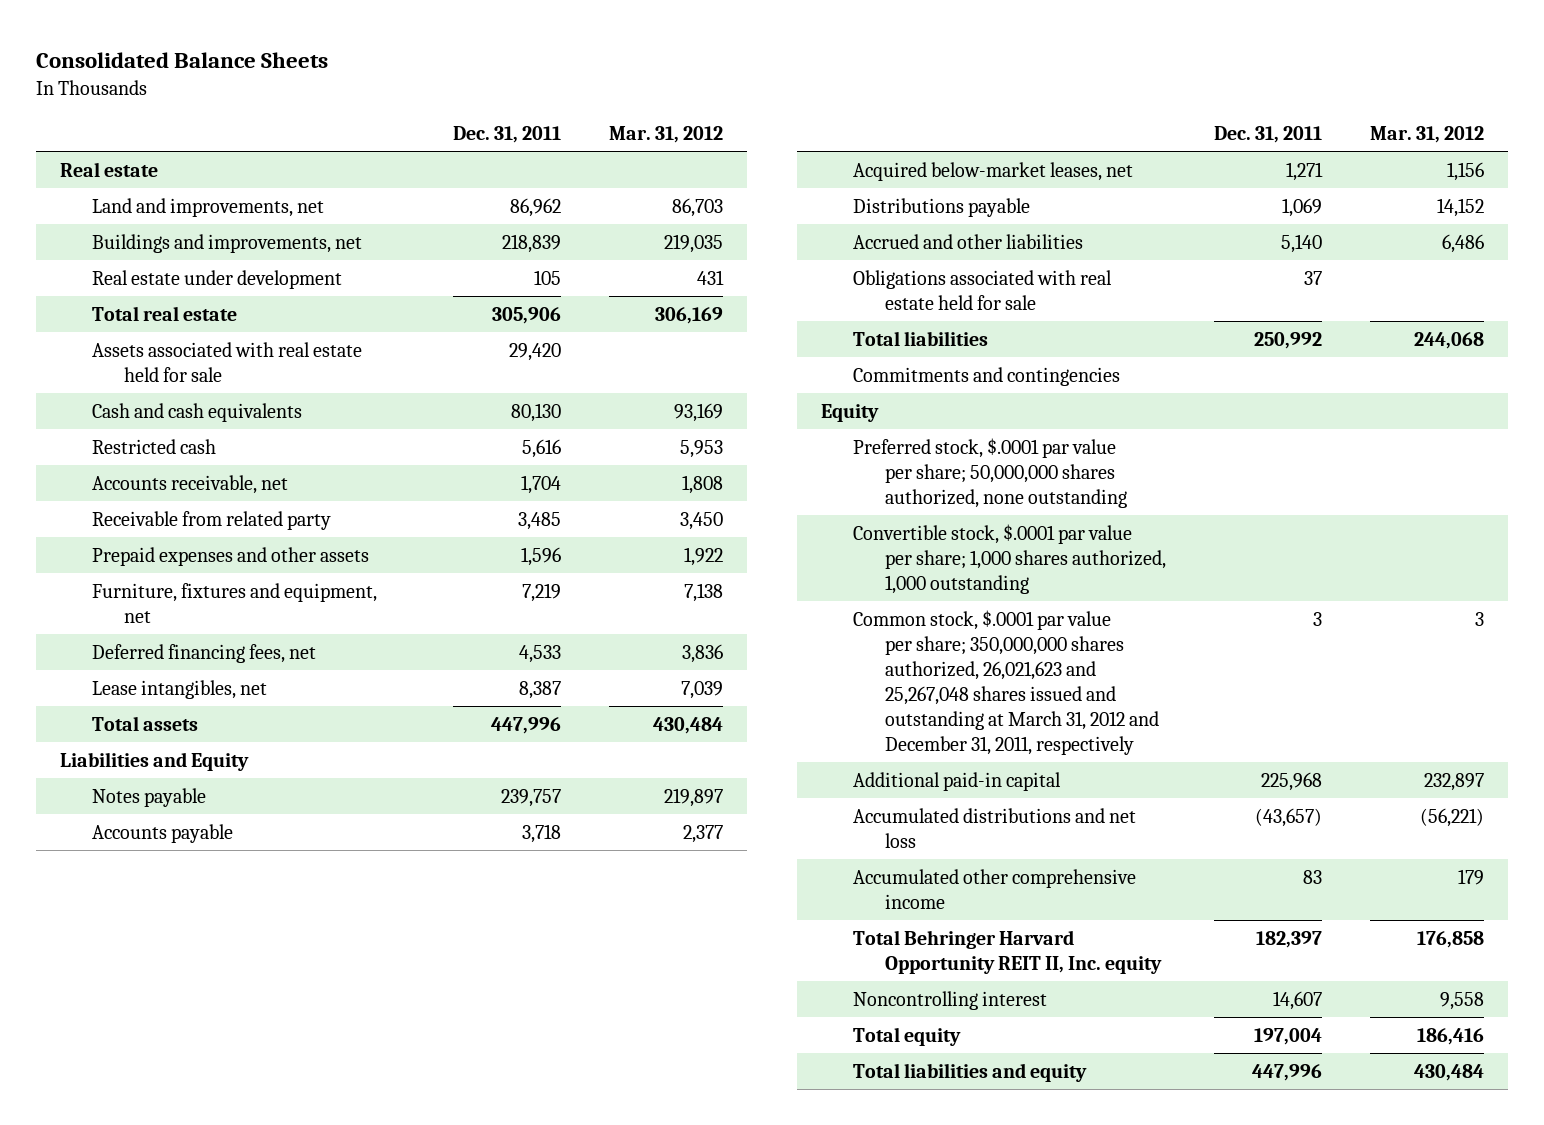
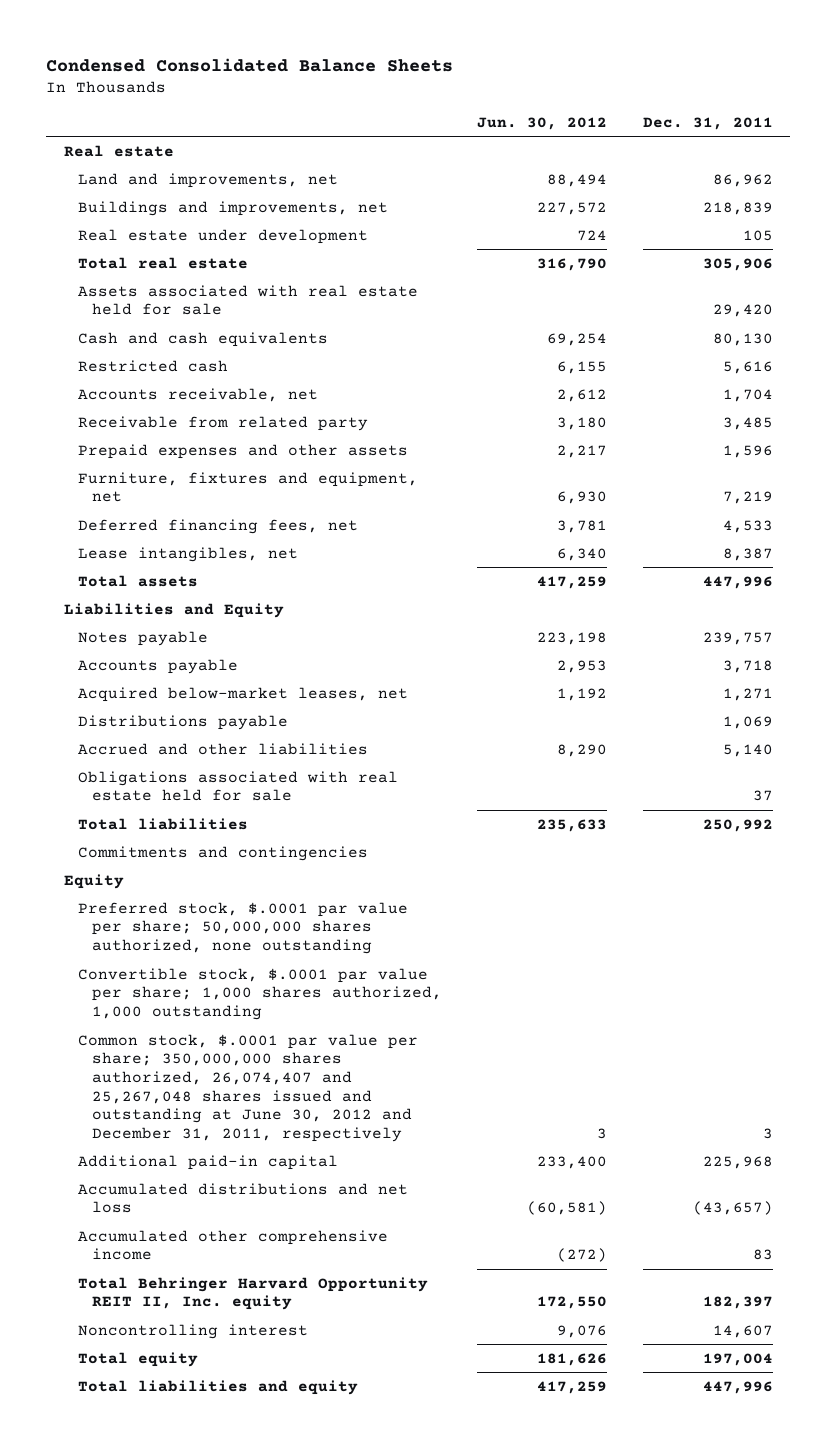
[36,51,329,68] Consolidated Balance Sheets -> [45,57,453,72] Condensed Consolidated Balance Sheets
[608,125,723,143] Mar. 31, 2012 -> none
none -> [477,116,608,130] Jun. 30, 2012
[852,609,1159,756] Common stock, $.0001 par value per share; 350,000,000 shares authorized, 26,021,623 and 25,267,048 shares issued and outstanding at March 31, 2012 and December 31, 2011, respectively -> [77,1033,418,1142] Common stock, $.0001 par value per share; 350,000,000 shares authorized, 26,074,407 and 25,267,048 shares issued and outstanding at June 30, 2012 and December 31, 2011, respectively

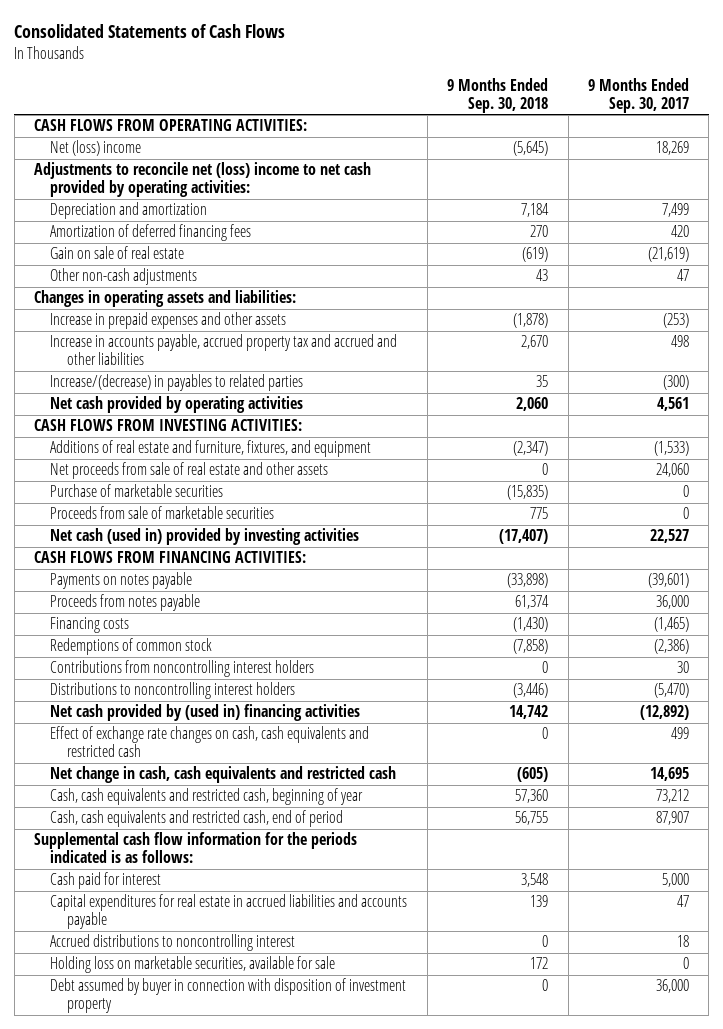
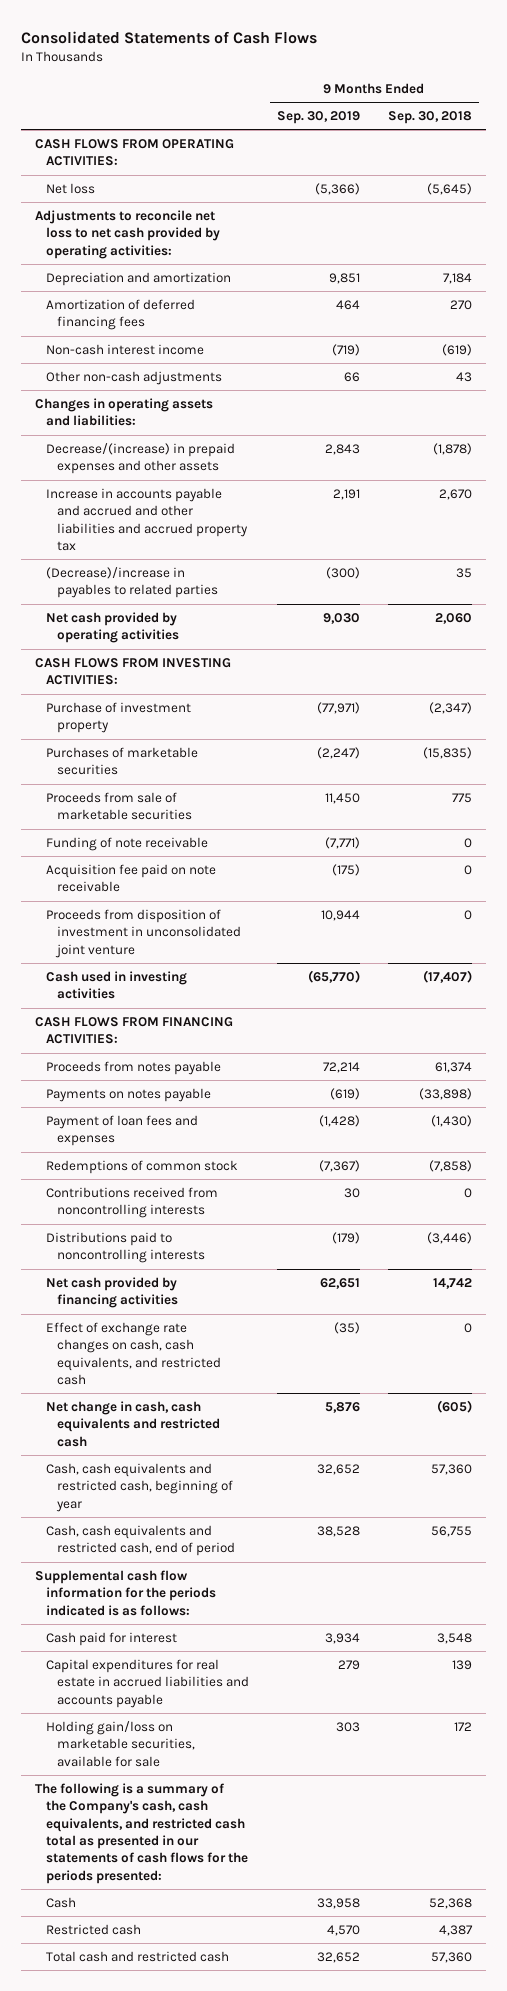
[587,77,689,113] 9 Months Ended Sep. 30, 2017 -> none
none -> [277,111,361,125] Sep. 30, 2019
[50,140,142,157] Net (loss) income -> [46,182,96,194] Net loss
[34,162,372,198] Adjustments to reconcile net (loss) income to net cash provided by operating activities: -> [35,209,221,259] Adjustments to reconcile net loss to net cash provided by operating activities:
[50,246,185,260] Gain on sale of real estate -> [46,343,205,355] Non-cash interest income
[50,312,287,330] Increase in prepaid expenses and other assets -> [46,442,236,475] Decrease/(increase) in prepaid expenses and other assets
[50,334,398,366] Increase in accounts payable, accrued property tax and accrued and other liabilities -> [46,487,249,552] Increase in accounts payable and accrued and other liabilities and accrued property tax
[50,374,304,392] Increase/(decrease) in payables to related parties -> [46,566,219,599] (Decrease)/increase in payables to related parties
[50,462,329,480] Net proceeds from sale of real estate and other assets -> none
[50,440,372,458] Additions of real estate and furniture, fixtures, and equipment -> [46,701,192,734] Purchase of investment property
[50,484,224,498] Purchase of marketable securities -> [46,746,199,776] Purchases of marketable securities
none -> [46,836,209,851] Funding of note receivable
none -> [46,863,217,893] Acquisition fee paid on note receivable
none -> [46,908,242,958] Proceeds from disposition of investment in unconsolidated joint venture
[50,528,360,546] Net cash (used in) provided by investing activities -> [46,970,188,1000] Cash used in investing activities
[50,572,193,590] Payments on notes payable -> [46,1087,212,1102] Payments on notes payable
[50,617,130,634] Financing costs -> [46,1114,199,1147] Payment of loan fees and expenses
[50,660,315,678] Contributions from noncontrolling interest holders -> [46,1186,219,1219] Contributions received from noncontrolling interests
[50,682,296,700] Distributions to noncontrolling interest holders -> [46,1231,206,1264] Distributions paid to noncontrolling interests
[50,704,361,722] Net cash provided by (used in) financing activities -> [46,1276,179,1309] Net cash provided by financing activities
[50,726,370,758] Effect of exchange rate changes on cash, cash equivalents and restricted cash -> [46,1321,222,1386] Effect of exchange rate changes on cash, cash equivalents, and restricted cash
[50,934,296,952] Accrued distributions to noncontrolling interest -> none
[50,978,407,1014] Debt assumed by buyer in connection with disposition of investment property -> none
[50,956,336,974] Holding loss on marketable securities, available for sale -> [46,1720,196,1767] Holding gain/loss on marketable securities, available for sale
none -> [35,1782,249,1884] The following is a summary of the Company's cash, cash equivalents, and restricted cash total as presented in our statements of cash flows for the periods presented:
none -> [46,1896,77,1908] Cash
none -> [46,1923,142,1935] Restricted cash
none -> [46,1950,230,1962] Total cash and restricted cash

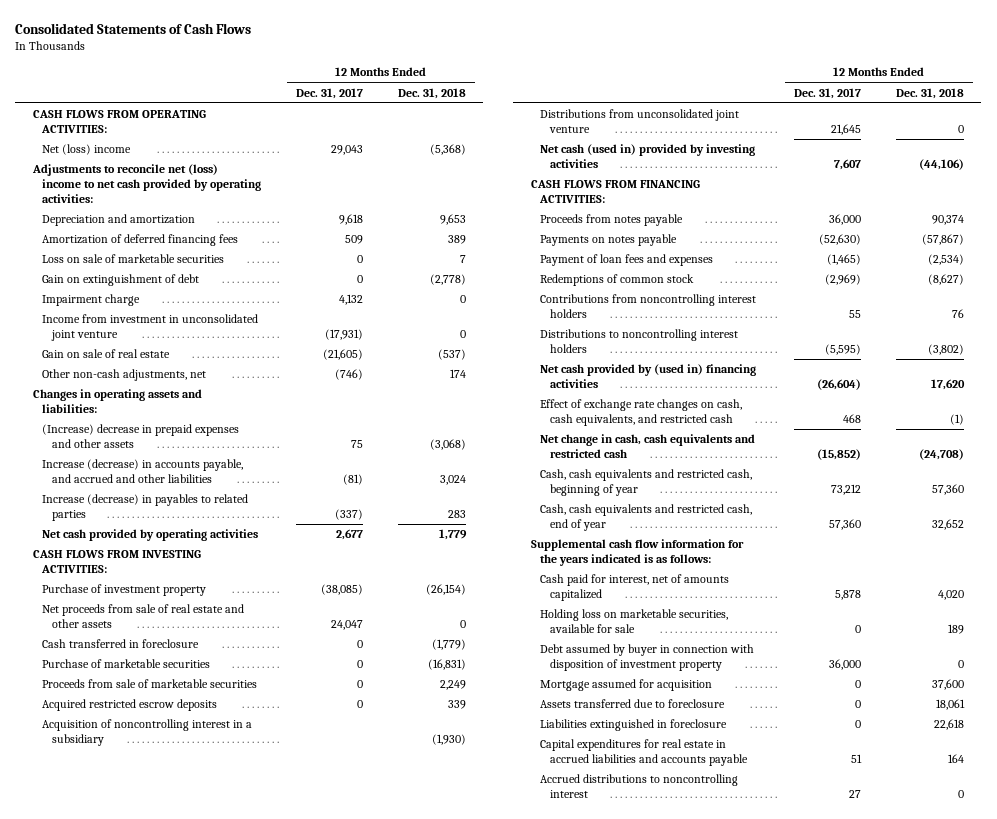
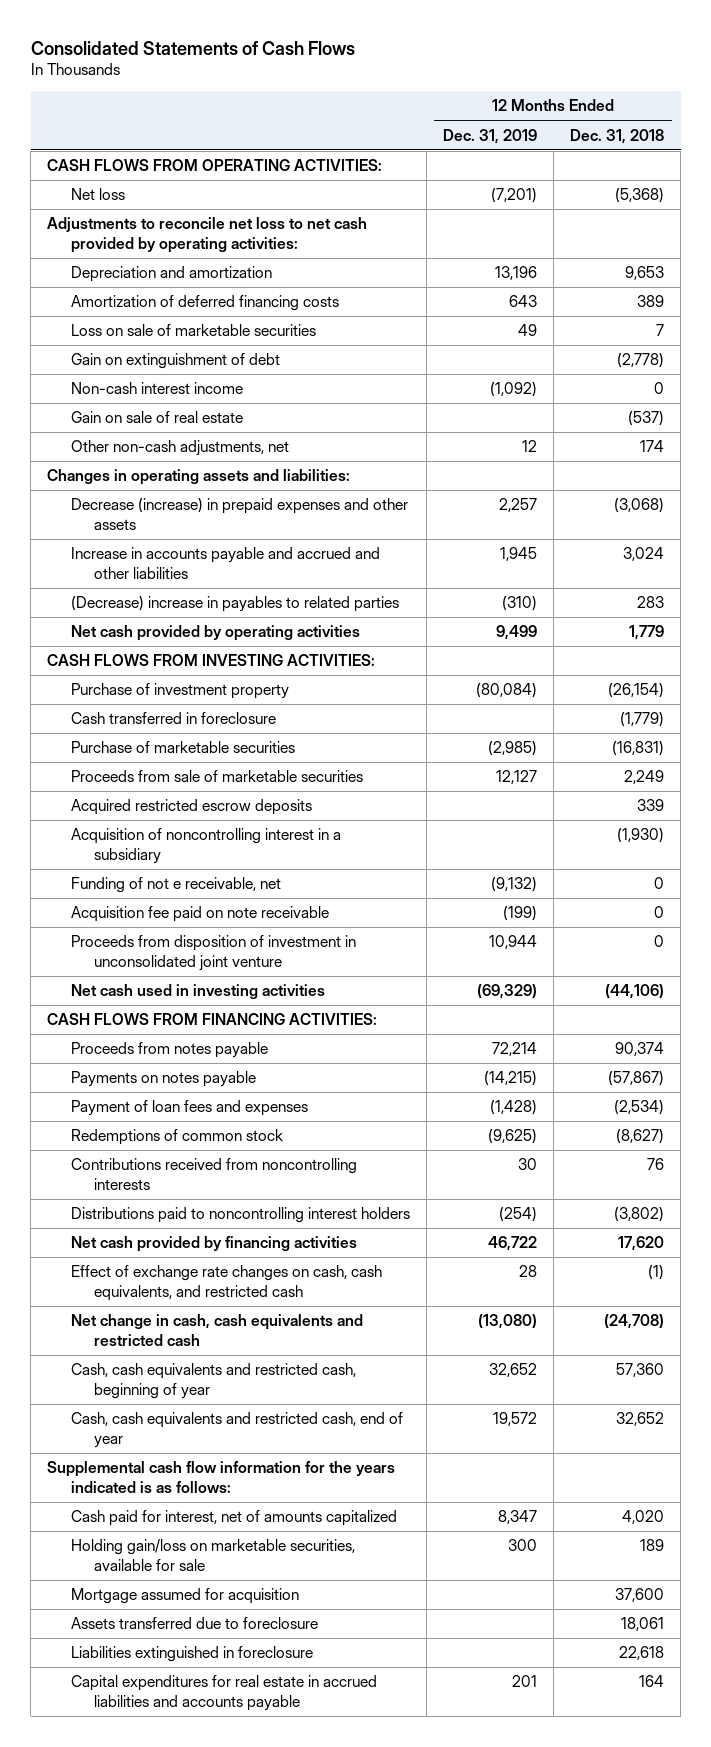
[296,87,364,99] Dec. 31, 2017 -> none
none -> [442,128,537,144] Dec. 31, 2019
[42,144,132,156] Net (loss) income -> [70,188,125,201] Net loss
[31,164,262,203] Adjustments to reconcile net (loss) income to net cash provided by operating activities: -> [47,217,368,254] Adjustments to reconcile net loss to net cash provided by operating activities:
[42,234,239,247] Amortization of deferred financing fees -> [70,295,339,312] Amortization of deferred financing costs
[42,294,141,307] Impairment charge -> none
[42,314,259,342] Income from investment in unconsolidated joint venture -> none
none -> [70,382,243,395] Non-cash interest income
[42,424,240,449] (Increase) decrease in prepaid expenses and other assets -> [70,498,408,531] Decrease (increase) in prepaid expenses and other assets
[42,459,244,484] Increase (decrease) in accounts payable, and accrued and other liabilities -> [70,547,380,580] Increase in accounts payable and accrued and other liabilities
[42,494,249,522] Increase (decrease) in payables to related parties -> [70,596,399,613] (Decrease) increase in payables to related parties
[42,604,245,629] Net proceeds from sale of real estate and other assets -> none
[540,109,740,134] Distributions from unconsolidated joint venture -> none
none -> [70,877,281,894] Funding of not e receivable, net
none -> [70,906,329,923] Acquisition fee paid on note receivable
none -> [70,935,356,972] Proceeds from disposition of investment in unconsolidated joint venture
[540,144,756,169] Net cash (used in) provided by investing activities -> [70,984,325,1000] Net cash used in investing activities
[540,294,757,319] Contributions from noncontrolling interest holders -> [70,1158,357,1191] Contributions received from noncontrolling interests
[540,329,739,354] Distributions to noncontrolling interest holders -> [70,1207,410,1224] Distributions paid to noncontrolling interest holders
[540,364,757,389] Net cash provided by (used in) financing activities -> [70,1236,357,1253] Net cash provided by financing activities
[540,644,755,672] Debt assumed by buyer in connection with disposition of investment property -> none
[540,609,729,634] Holding loss on marketable securities, available for sale -> [70,1539,355,1572] Holding gain/loss on marketable securities, available for sale
[540,774,739,799] Accrued distributions to noncontrolling interest -> none

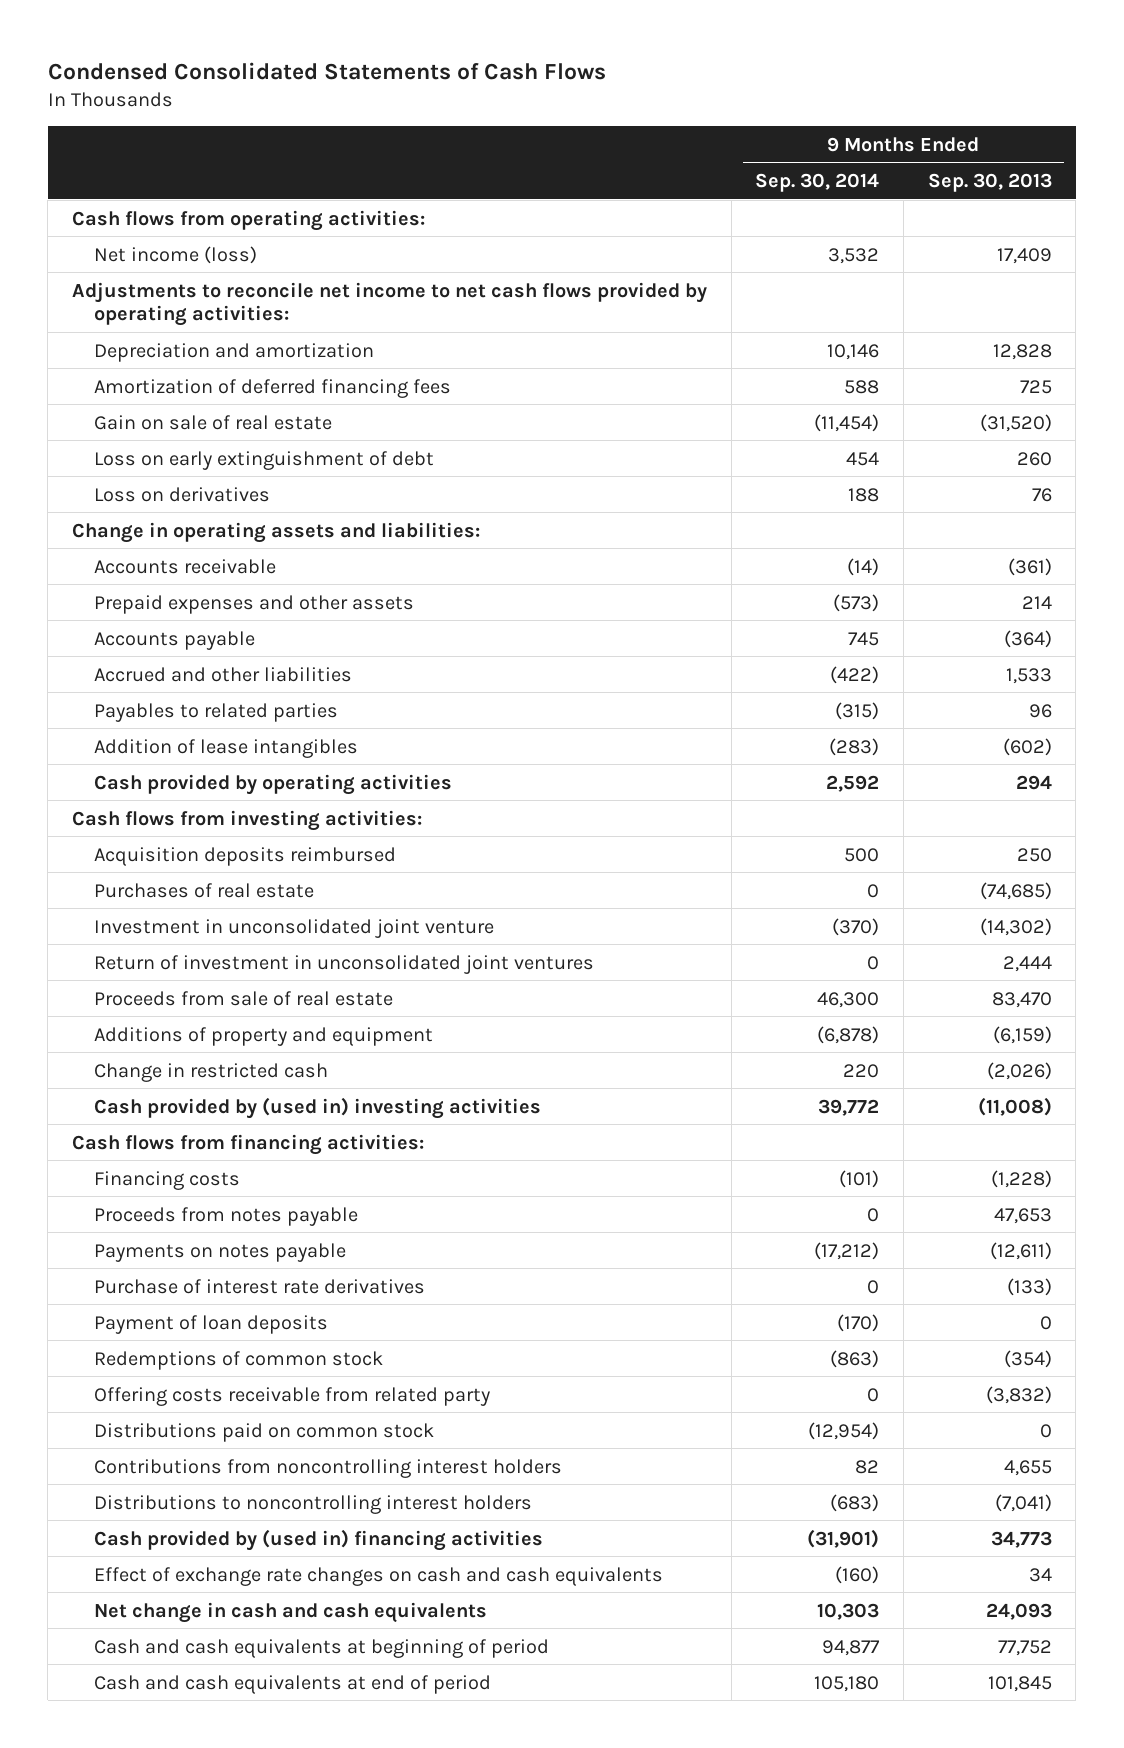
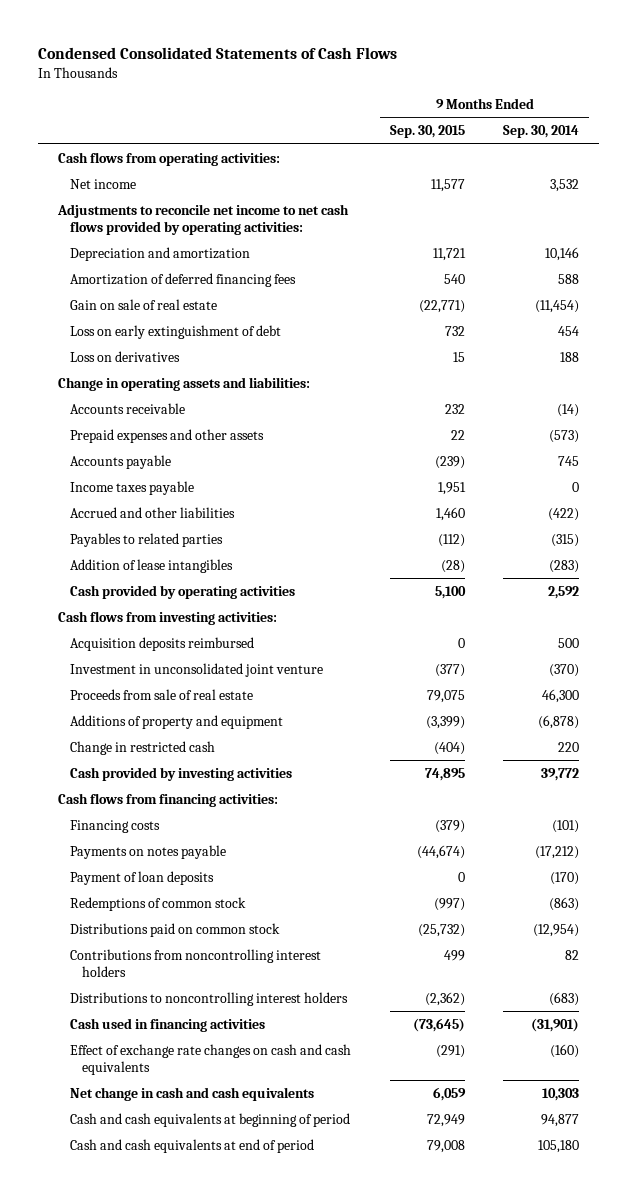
[927,172,1052,192] Sep. 30, 2013 -> none
none -> [389,125,465,139] Sep. 30, 2015
[93,245,257,264] Net income (loss) -> [69,178,136,189] Net income
none -> [69,480,194,495] Income taxes payable
[93,882,314,898] Purchases of real estate -> none
[93,954,594,974] Return of investment in unconsolidated joint ventures -> none
[93,1096,541,1119] Cash provided by (used in) investing activities -> [69,766,292,781] Cash provided by investing activities
[93,1206,358,1226] Proceeds from notes payable -> none
[93,1278,425,1294] Purchase of interest rate derivatives -> none
[93,1386,490,1406] Offering costs receivable from related party -> none
[93,1528,543,1551] Cash provided by (used in) financing activities -> [69,1017,265,1032] Cash used in financing activities

